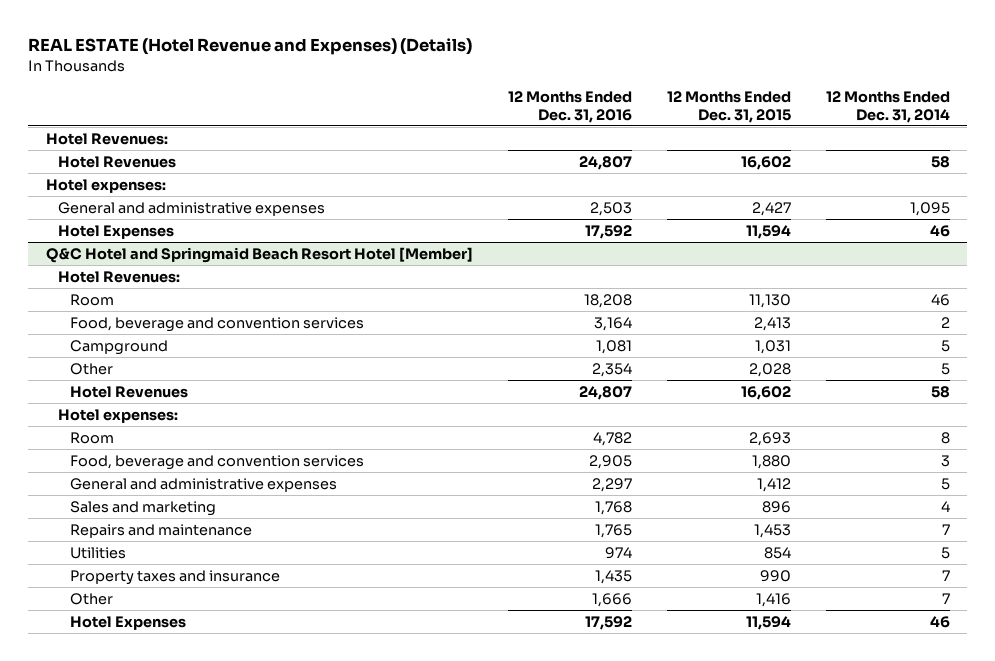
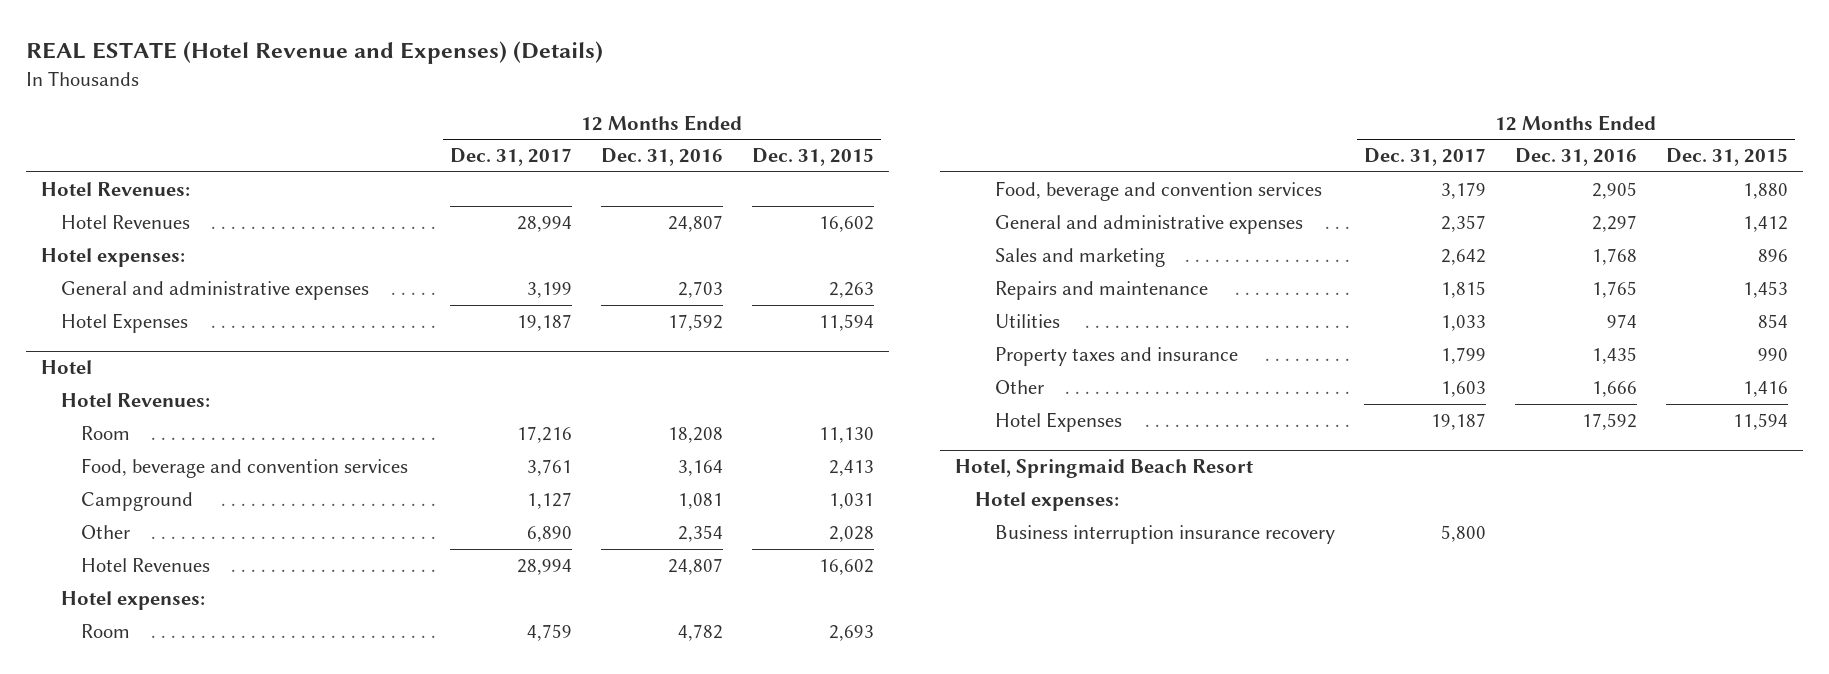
[825,90,950,123] 12 Months Ended Dec. 31, 2014 -> none
none -> [450,148,573,167] Dec. 31, 2017
[589,201,632,216] 2,503 -> [678,281,724,299] 2,703
[751,201,791,216] 2,427 -> [829,282,875,299] 2,263
[45,246,473,263] Q&C Hotel and Springmaid Beach Resort Hotel [Member] -> none
none -> [40,360,92,375] Hotel
none -> [954,459,1253,479] Hotel, Springmaid Beach Resort
none -> [975,492,1120,512] Hotel expenses:
none -> [995,525,1336,545] Business interruption insurance recovery

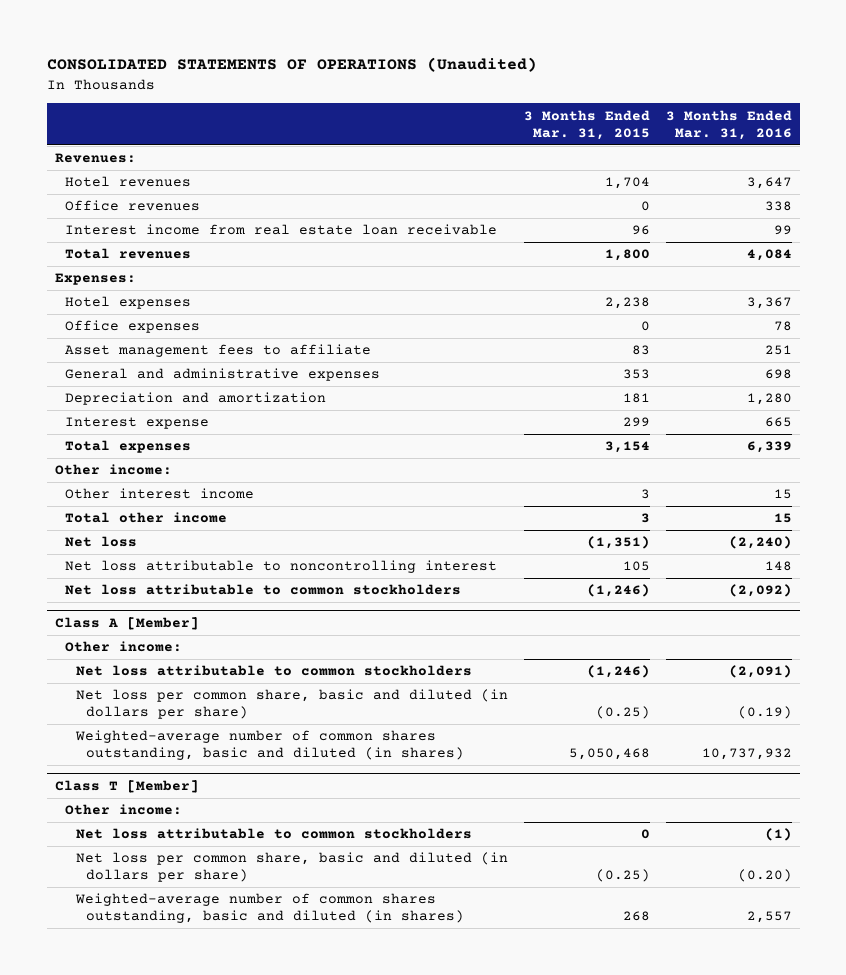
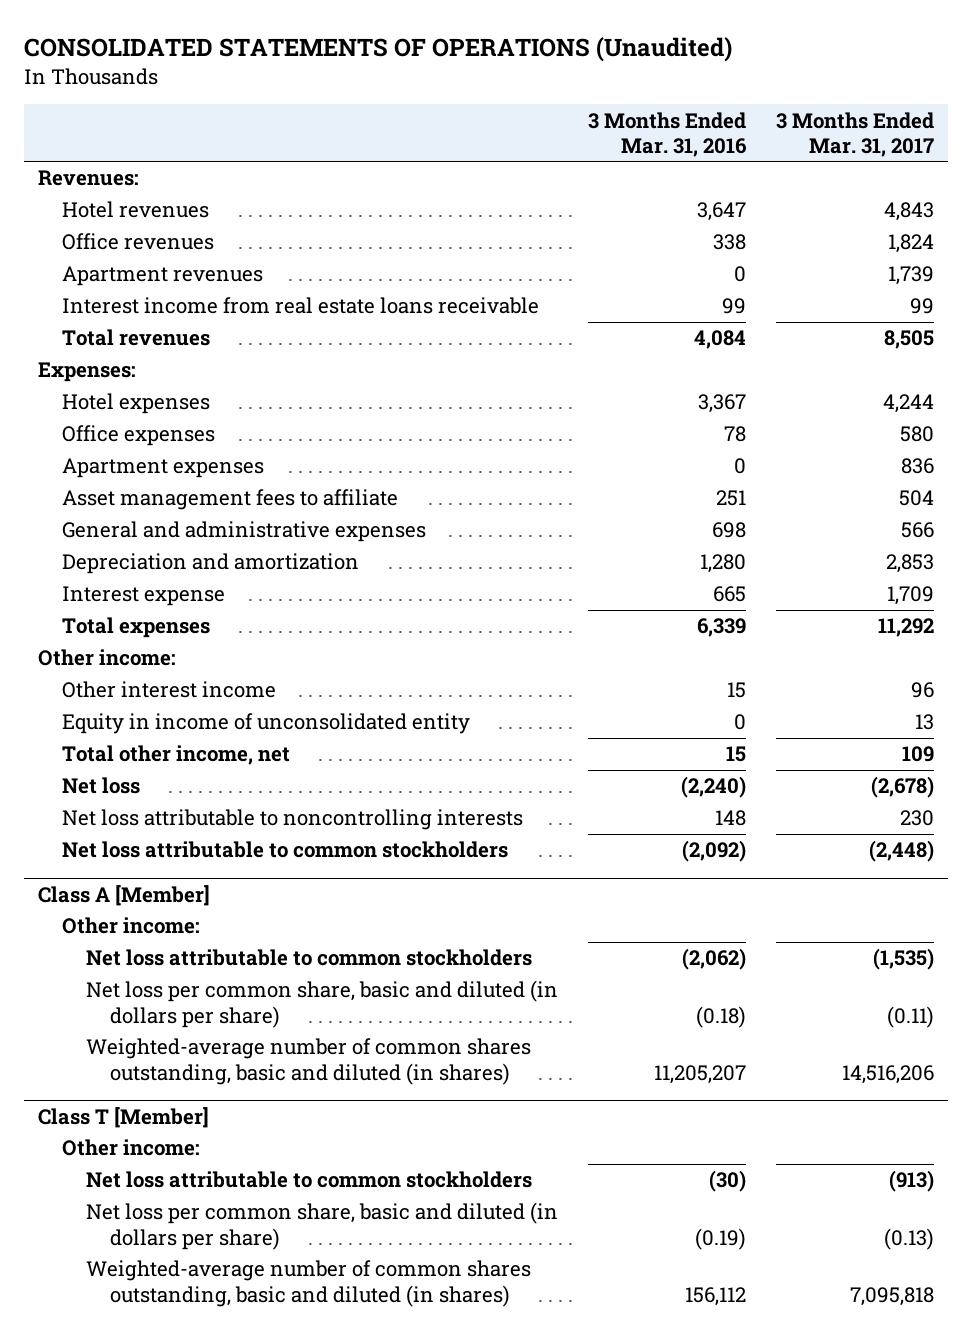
[523,109,650,140] 3 Months Ended Mar. 31, 2015 -> none
none -> [775,111,934,158] 3 Months Ended Mar. 31, 2017
none -> [62,266,264,287] Apartment revenues
[65,224,498,236] Interest income from real estate loan receivable -> [62,297,540,315] Interest income from real estate loans receivable
none -> [62,458,265,479] Apartment expenses
none -> [62,713,471,735] Equity in income of unconsolidated entity
[65,512,228,524] Total other income -> [62,745,291,766] Total other income, net
[65,560,498,574] Net loss attributable to noncontrolling interest -> [62,809,524,831] Net loss attributable to noncontrolling interests
[728,665,792,679] (2,091) -> [681,948,746,971] (2,062)
[737,706,792,720] (0.19) -> [695,1005,746,1028] (0.18)
[701,748,792,761] 10,737,932 -> [653,1064,746,1084] 11,205,207
[764,828,792,842] (1) -> [708,1170,746,1193] (30)
[737,869,792,883] (0.20) -> [694,1227,746,1250] (0.19)
[746,911,792,924] 2,557 -> [684,1286,746,1306] 156,112

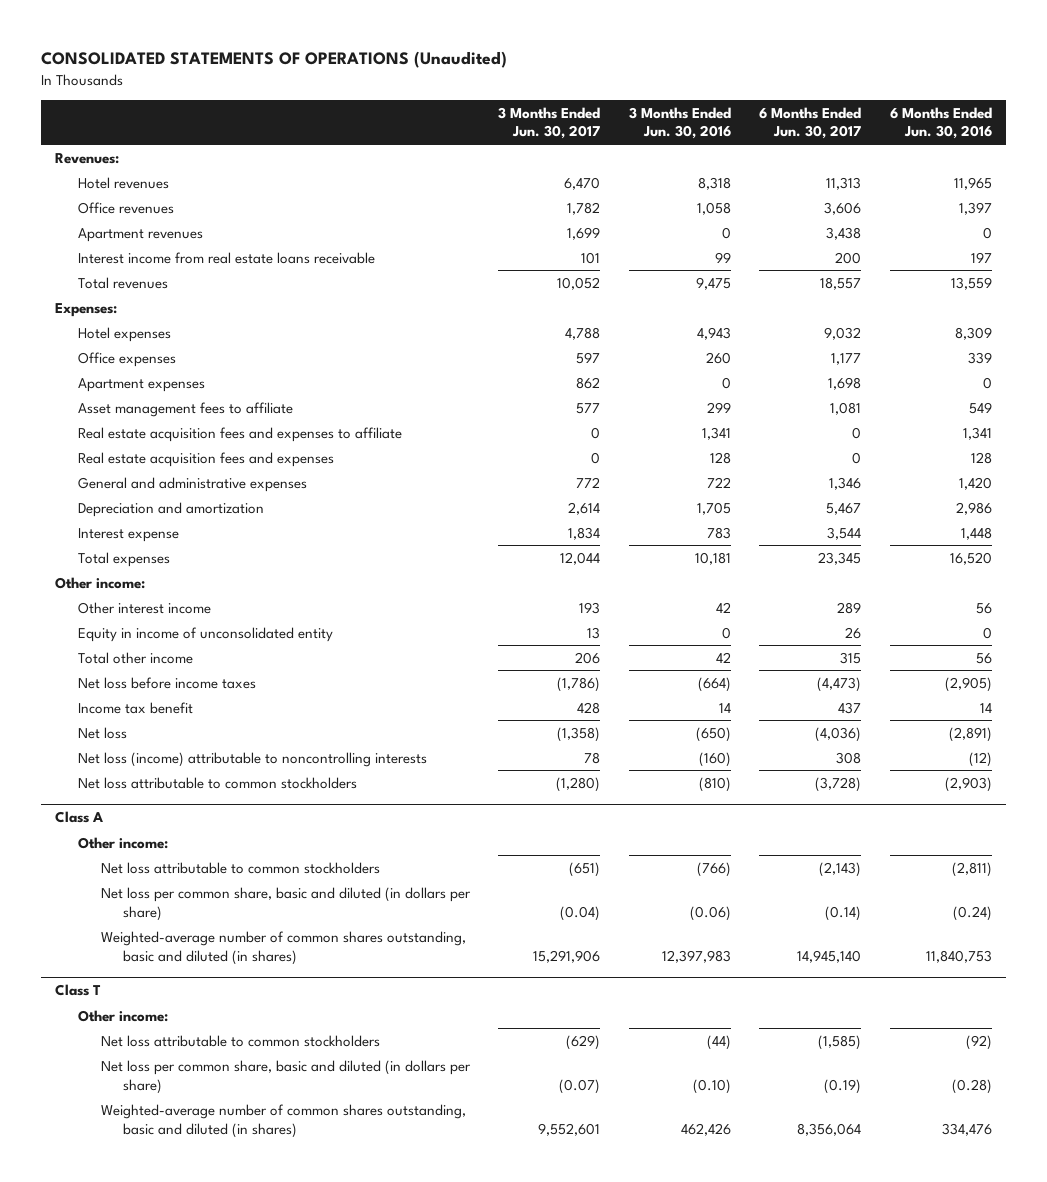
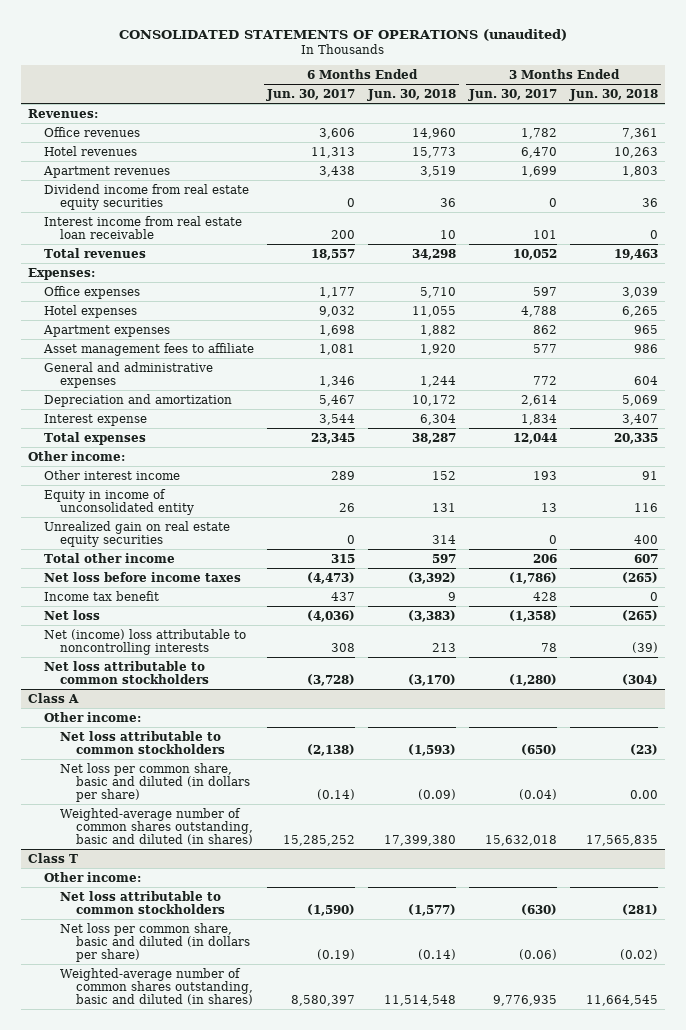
[40,51,507,69] CONSOLIDATED STATEMENTS OF OPERATIONS (Unaudited) -> [119,28,568,41] CONSOLIDATED STATEMENTS OF OPERATIONS (unaudited)
[628,106,731,140] 3 Months Ended Jun. 30, 2016 -> none
[889,106,992,140] 6 Months Ended Jun. 30, 2016 -> none
none -> [367,88,457,101] Jun. 30, 2018
none -> [569,88,659,101] Jun. 30, 2018
[77,176,169,189] Hotel revenues -> [43,145,137,156] Hotel revenues
none -> [43,183,249,210] Dividend income from real estate equity securities
[77,251,375,264] Interest income from real estate loans receivable -> [43,215,242,239] Interest income from real estate loan receivable
[77,326,171,342] Hotel expenses -> [43,304,137,318] Hotel expenses
[77,426,402,442] Real estate acquisition fees and expenses to affiliate -> none
[77,451,334,467] Real estate acquisition fees and expenses -> none
none -> [43,520,230,547] Unrealized gain on real estate equity securities
[77,751,427,767] Net loss (income) attributable to noncontrolling interests -> [43,628,246,655] Net (income) loss attributable to noncontrolling interests
[569,861,601,877] (651) -> [521,743,558,755] (650)
[819,861,862,877] (2,143) -> [306,743,355,756] (2,138)
[533,949,601,963] 15,291,906 -> [485,834,558,846] 15,632,018
[797,949,862,963] 14,945,140 -> [282,834,355,846] 15,285,252
[566,1034,601,1050] (629) -> [521,903,558,915] (630)
[818,1034,862,1050] (1,585) -> [306,903,355,916] (1,590)
[559,1078,601,1094] (0.07) -> [519,948,558,960] (0.06)
[538,1122,601,1136] 9,552,601 -> [493,994,558,1006] 9,776,935
[797,1122,862,1136] 8,356,064 -> [290,994,355,1006] 8,580,397

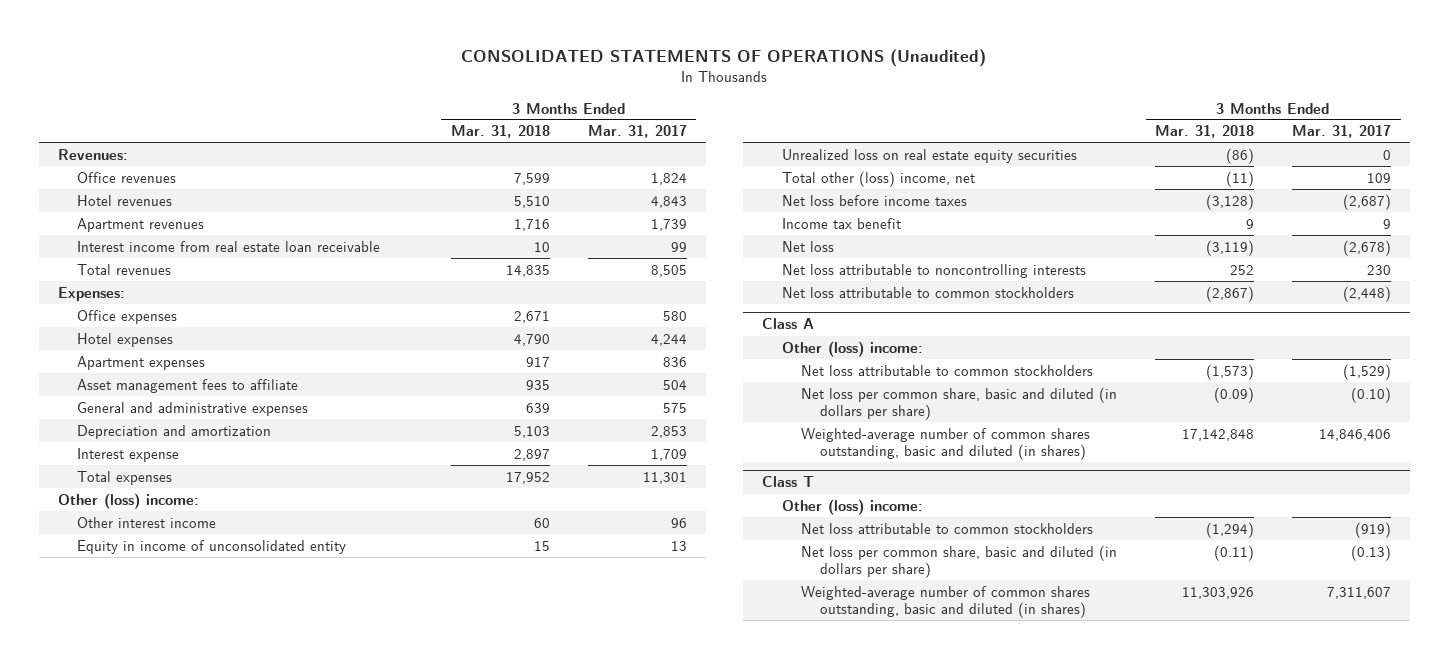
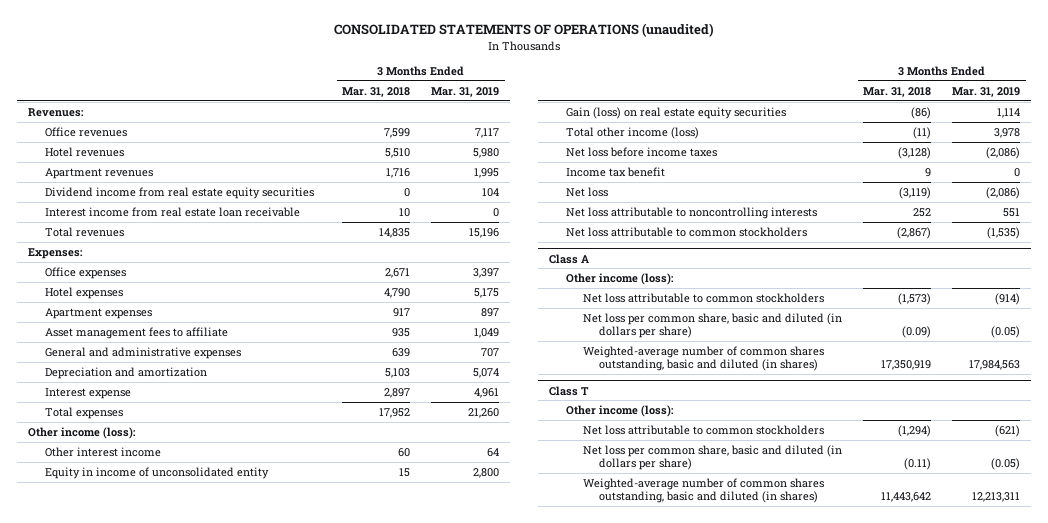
[461,48,987,67] CONSOLIDATED STATEMENTS OF OPERATIONS (Unaudited) -> [334,23,715,38] CONSOLIDATED STATEMENTS OF OPERATIONS (unaudited)
[587,125,687,139] Mar. 31, 2017 -> none
none -> [431,86,500,97] Mar. 31, 2019
none -> [44,187,314,200] Dividend income from real estate equity securities
[57,492,199,509] Other (loss) income: -> [27,427,136,440] Other income (loss):
[781,148,1077,163] Unrealized loss on real estate equity securities -> [565,107,786,120] Gain (loss) on real estate equity securities
[781,170,975,187] Total other (loss) income, net -> [565,127,699,140] Total other income (loss)
[781,340,923,357] Other (loss) income: -> [565,273,674,286] Other income (loss):
[1182,428,1255,441] 17,142,848 -> [880,360,931,371] 17,350,919
[781,498,923,515] Other (loss) income: -> [565,405,674,418] Other income (loss):
[1182,586,1255,599] 11,303,926 -> [880,492,931,503] 11,443,642

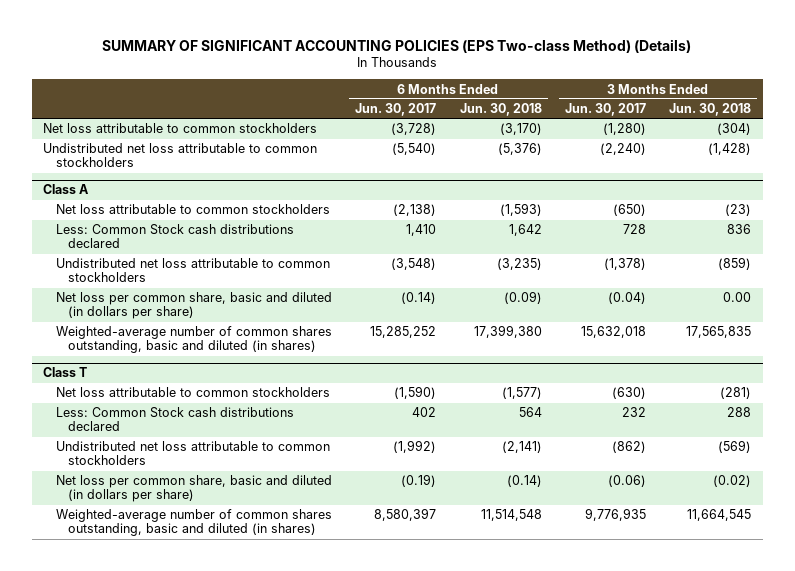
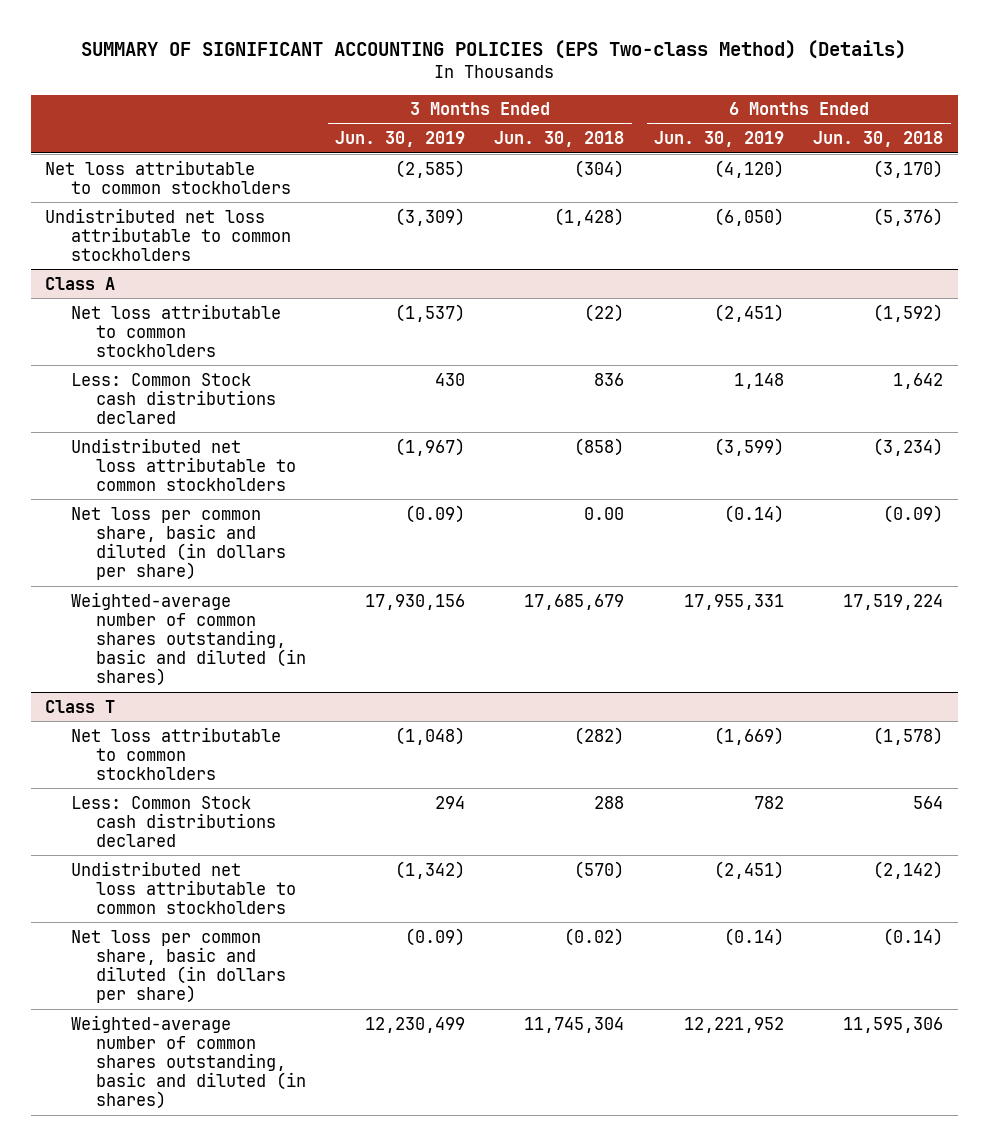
[355,103,437,117] Jun. 30, 2017 -> none
[565,103,647,117] Jun. 30, 2017 -> none
none -> [335,131,466,148] Jun. 30, 2019
none -> [653,131,784,148] Jun. 30, 2019
[499,203,542,217] (1,593) -> [873,303,944,322] (1,592)
[725,204,752,217] (23) -> [584,303,625,322] (22)
[496,258,542,271] (3,235) -> [873,437,944,456] (3,234)
[718,257,752,271] (859) -> [574,437,625,456] (858)
[473,325,542,339] 17,399,380 -> [843,593,944,610] 17,519,224
[686,326,752,339] 17,565,835 -> [524,593,625,610] 17,685,679
[501,387,542,400] (1,577) -> [873,726,944,745] (1,578)
[720,387,752,400] (281) -> [574,726,625,745] (282)
[501,441,542,454] (2,141) -> [873,860,944,879] (2,142)
[718,440,752,454] (569) -> [574,860,625,879] (570)
[480,509,542,522] 11,514,548 -> [843,1016,944,1033] 11,595,306
[687,509,752,522] 11,664,545 -> [524,1016,625,1033] 11,745,304

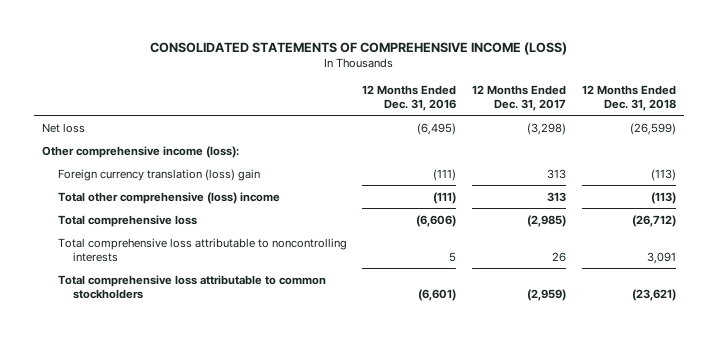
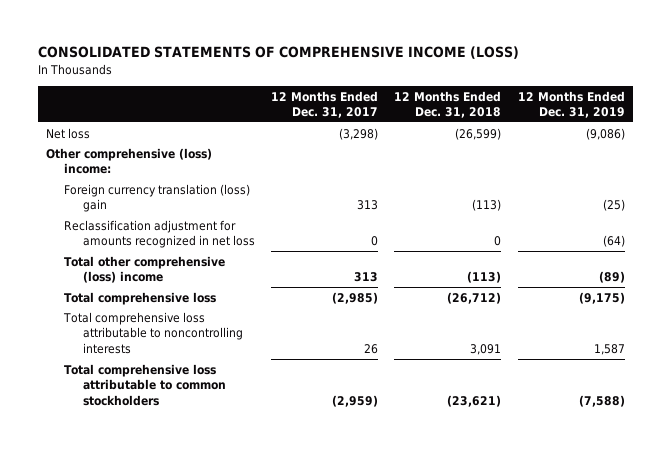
[362,84,457,111] 12 Months Ended Dec. 31, 2016 -> none
none -> [517,90,625,119] 12 Months Ended Dec. 31, 2019
[41,145,239,158] Other comprehensive income (loss): -> [46,147,213,175] Other comprehensive (loss) income:
none -> [64,219,255,249] Reclassification adjustment for amounts recognized in net loss

